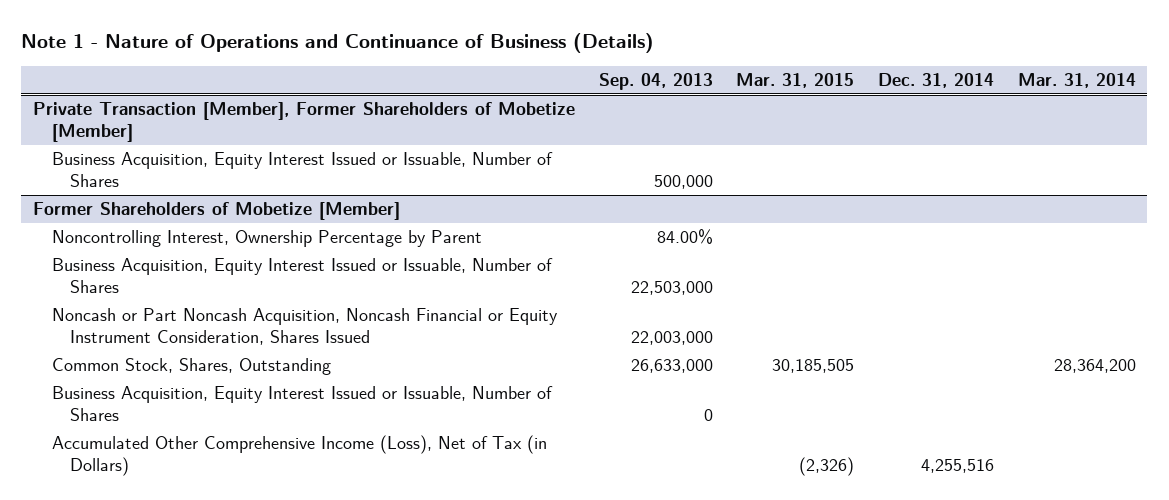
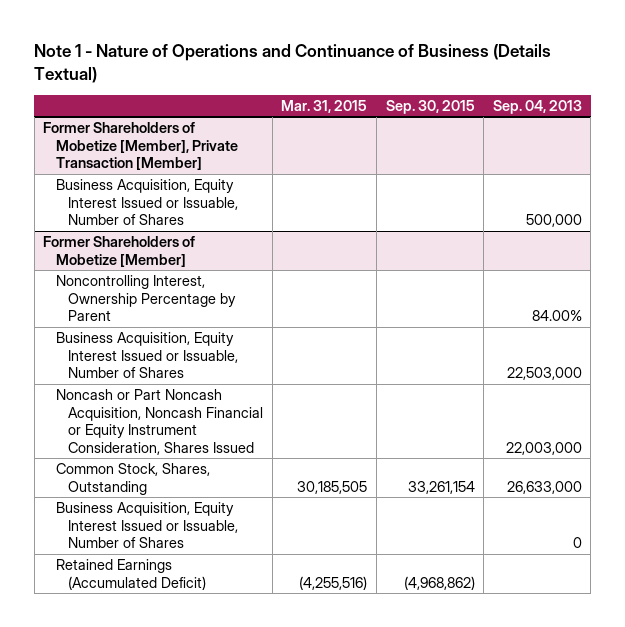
[21,33,655,54] Note 1 - Nature of Operations and Continuance of Business (Details) -> [34,44,552,83] Note 1 - Nature of Operations and Continuance of Business (Details Textual)
[877,72,994,88] Dec. 31, 2014 -> none
[1017,72,1136,88] Mar. 31, 2014 -> none
none -> [385,99,475,114] Sep. 30, 2015
[33,101,576,143] Private Transaction [Member], Former Shareholders of Mobetize [Member] -> [43,122,238,171] Former Shareholders of Mobetize [Member], Private Transaction [Member]
[51,434,547,477] Accumulated Other Comprehensive Income (Loss), Net of Tax (in Dollars) -> none
none -> [55,559,207,590] Retained Earnings (Accumulated Deficit)

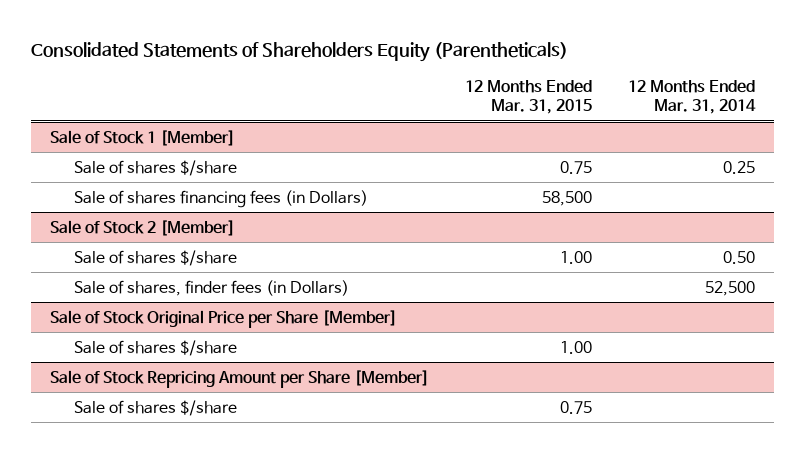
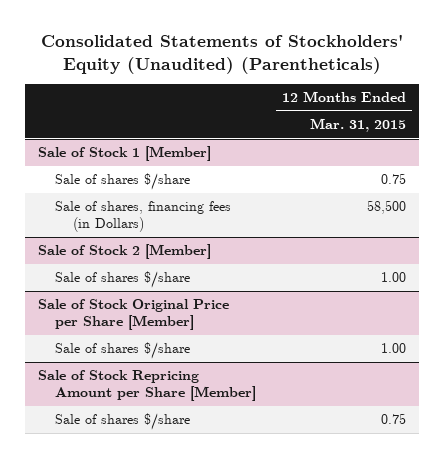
[31,41,569,62] Consolidated Statements of Shareholders Equity (Parentheticals) -> [41,34,404,74] Consolidated Statements of Stockholders' Equity (Unaudited) (Parentheticals)
[628,80,757,115] 12 Months Ended Mar. 31, 2014 -> none
[73,189,368,208] Sale of shares financing fees (in Dollars) -> [55,201,232,232] Sale of shares, financing fees (in Dollars)
[73,279,349,296] Sale of shares, finder fees (in Dollars) -> none

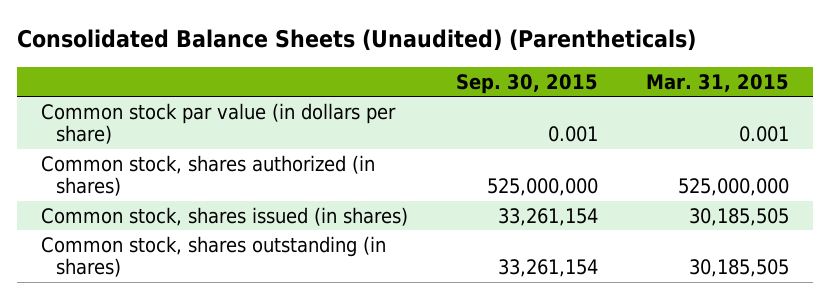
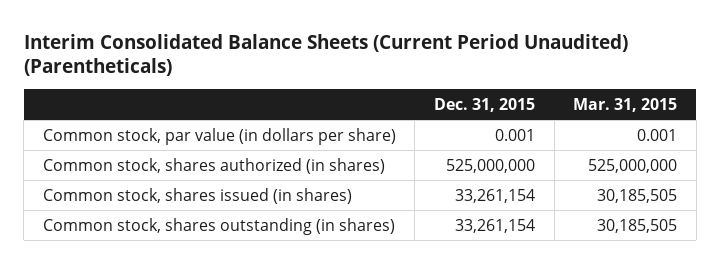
[17,29,697,52] Consolidated Balance Sheets (Unaudited) (Parentheticals) -> [23,33,628,77] Interim Consolidated Balance Sheets (Current Period Unaudited) (Parentheticals)
[456,73,599,94] Sep. 30, 2015 -> none
none -> [433,97,535,112] Dec. 31, 2015
[41,102,397,145] Common stock par value (in dollars per share) -> [42,127,396,145] Common stock, par value (in dollars per share)

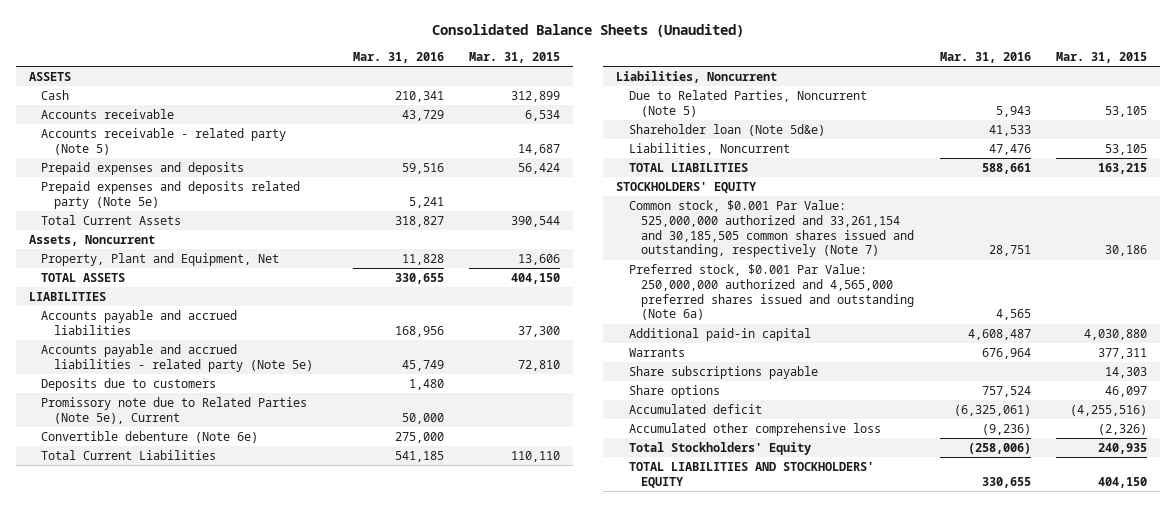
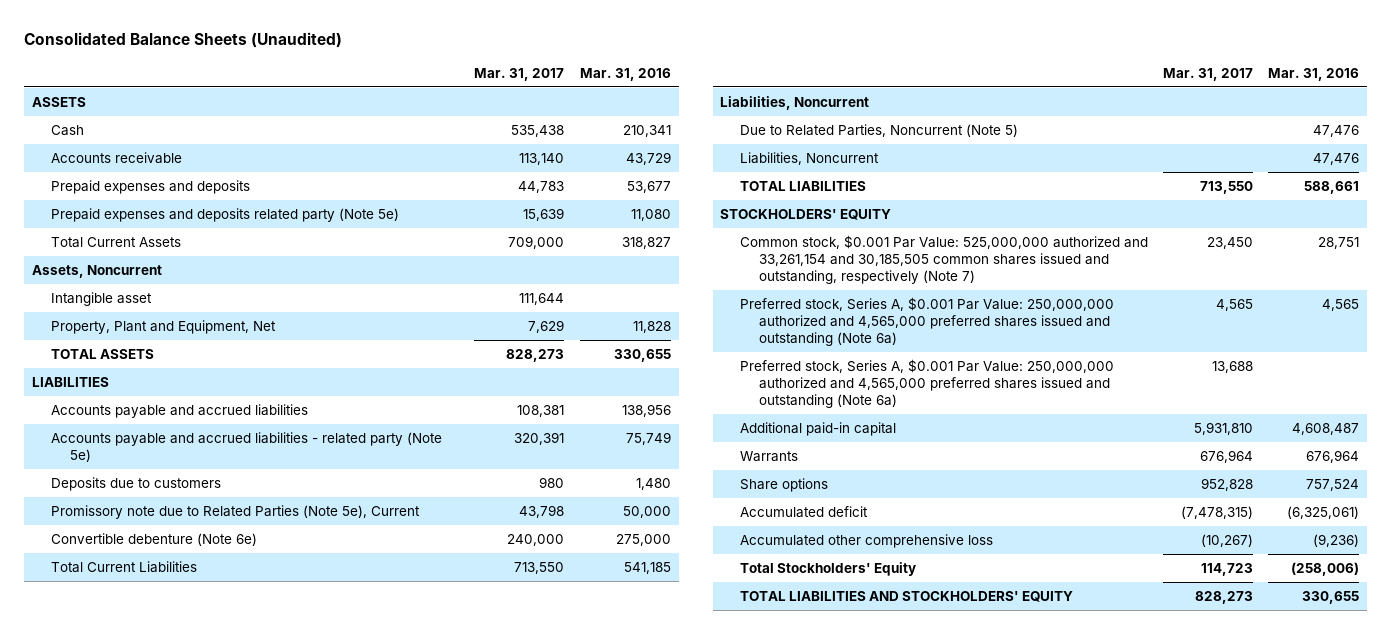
[468,52,560,64] Mar. 31, 2015 -> none
none -> [474,67,565,81] Mar. 31, 2017
[41,127,287,155] Accounts receivable - related party (Note 5) -> none
[401,162,444,174] 59,516 -> [626,180,671,193] 53,677
[408,196,444,208] 5,241 -> [630,208,671,221] 11,080
none -> [51,291,153,306] Intangible asset
[394,325,444,337] 168,956 -> [621,403,671,417] 138,956
[401,359,444,371] 45,749 -> [625,431,671,445] 75,749
[628,123,825,136] Shareholder loan (Note 5d&e) -> none
[995,105,1031,117] 5,943 -> [1313,124,1360,137] 47,476
[628,263,915,321] Preferred stock, $0.001 Par Value: 250,000,000 authorized and 4,565,000 preferred shares issued and outstanding (Note 6a) -> [739,296,1114,347] Preferred stock, Series A, $0.001 Par Value: 250,000,000 authorized and 4,565,000 preferred shares issued and outstanding (Note 6a)
none -> [739,358,1114,409] Preferred stock, Series A, $0.001 Par Value: 250,000,000 authorized and 4,565,000 preferred shares issued and outstanding (Note 6a)
[628,365,818,379] Share subscriptions payable -> none

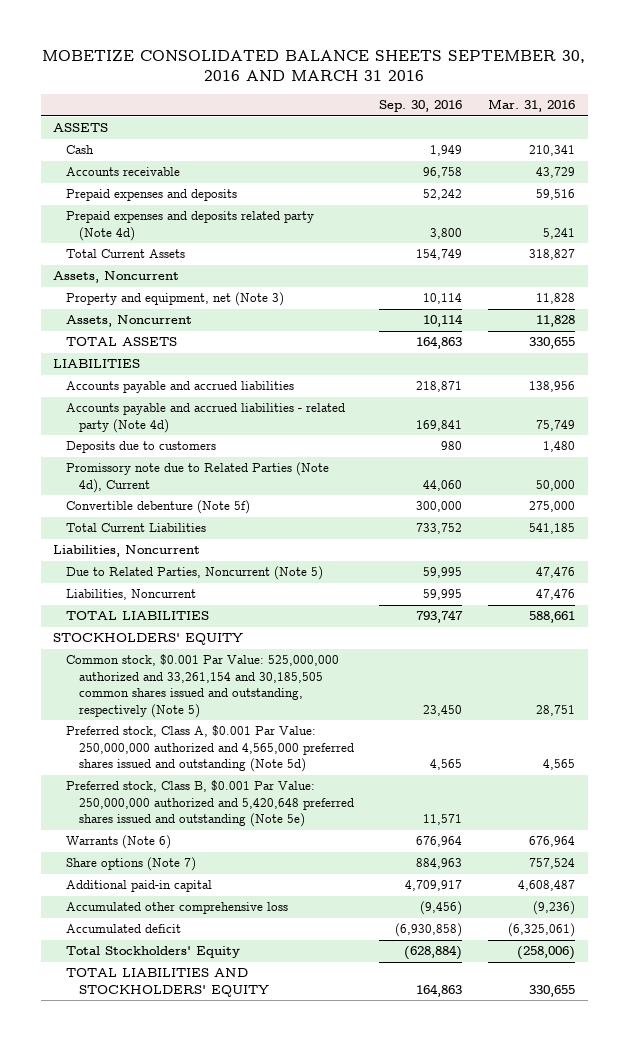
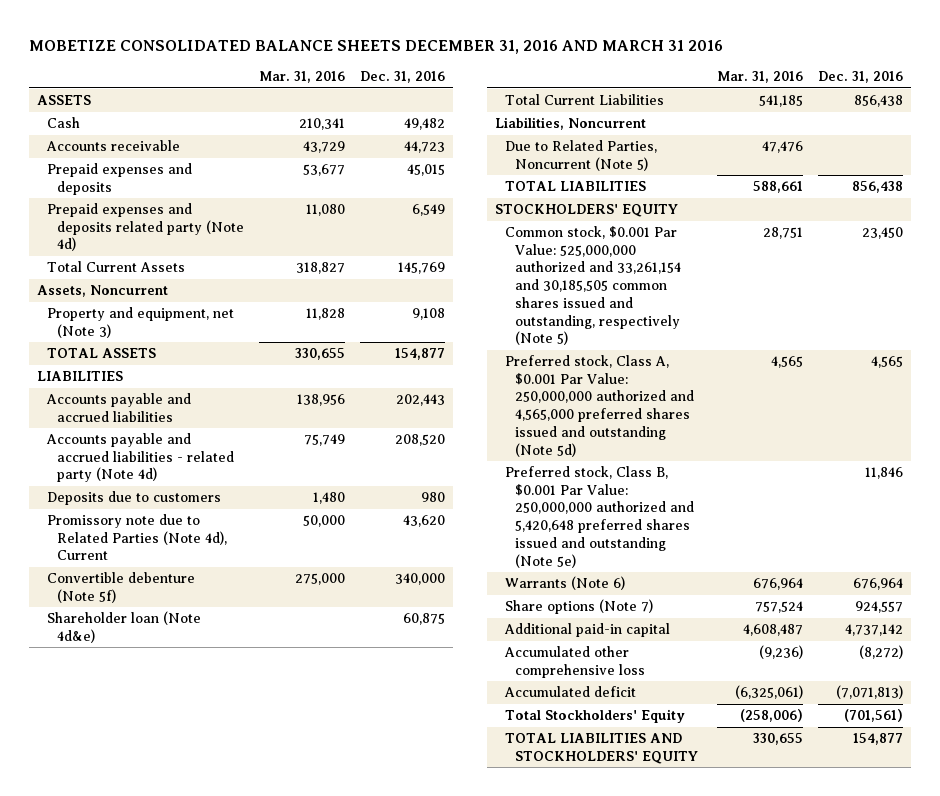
[42,49,586,82] MOBETIZE CONSOLIDATED BALANCE SHEETS SEPTEMBER 30, 2016 AND MARCH 31 2016 -> [29,40,724,55] MOBETIZE CONSOLIDATED BALANCE SHEETS DECEMBER 31, 2016 AND MARCH 31 2016
[379,100,463,113] Sep. 30, 2016 -> none
none -> [360,71,446,84] Dec. 31, 2016
[536,189,576,201] 59,516 -> [303,164,346,177] 53,677
[543,227,576,239] 5,241 -> [306,204,346,217] 11,080
[66,315,193,328] Assets, Noncurrent -> none
none -> [47,611,202,643] Shareholder loan (Note 4d&e)
[66,589,197,601] Liabilities, Noncurrent -> none

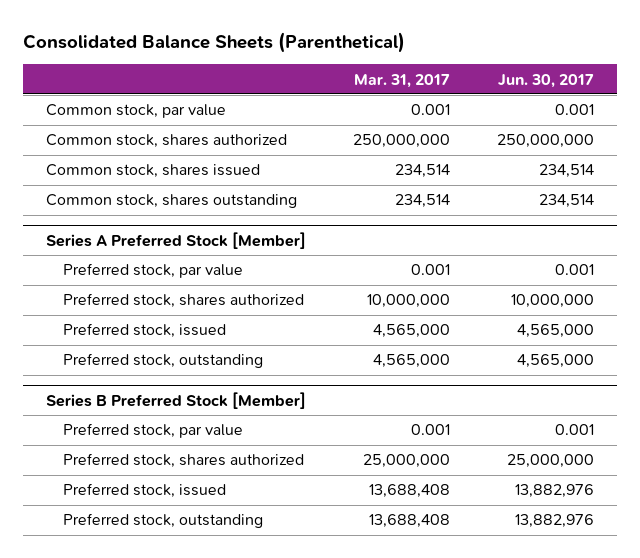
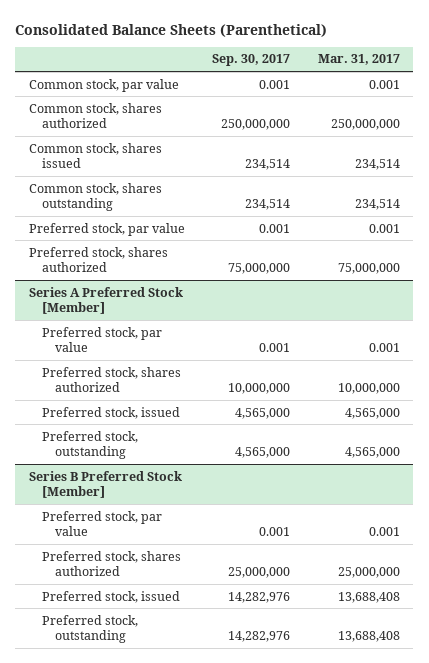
[497,73,594,88] Jun. 30, 2017 -> none
none -> [212,54,291,67] Sep. 30, 2017
none -> [29,222,186,236] Preferred stock, par value
none -> [29,246,169,273] Preferred stock, shares authorized

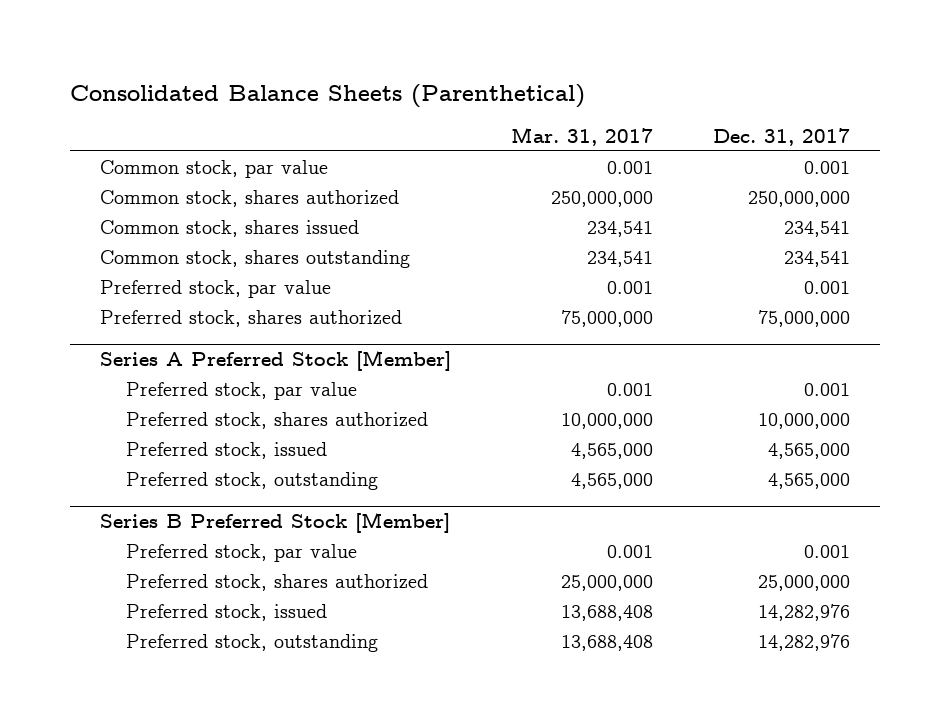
[212,54,291,67] Sep. 30, 2017 -> none
none -> [712,128,850,147] Dec. 31, 2017
[354,159,400,171] 234,514 -> [586,220,653,237] 234,541
[354,199,400,211] 234,514 -> [586,250,653,267] 234,541

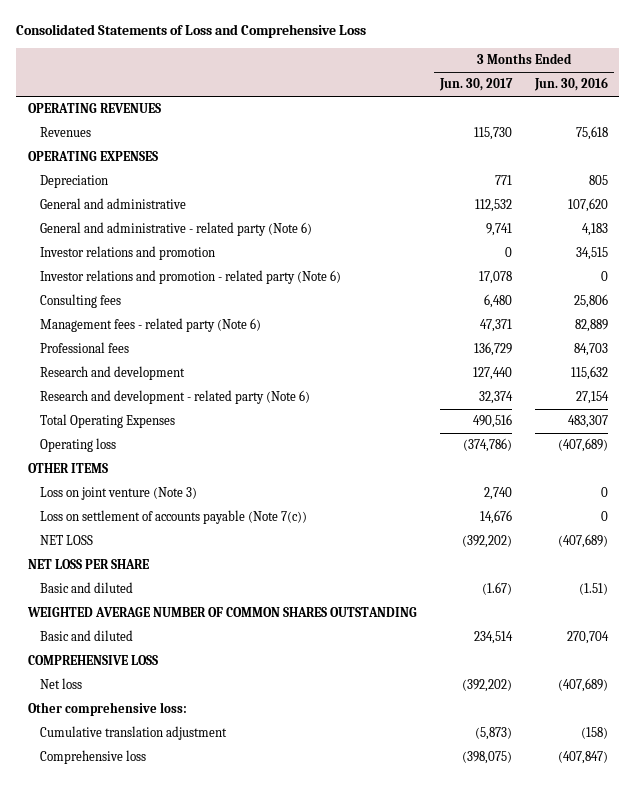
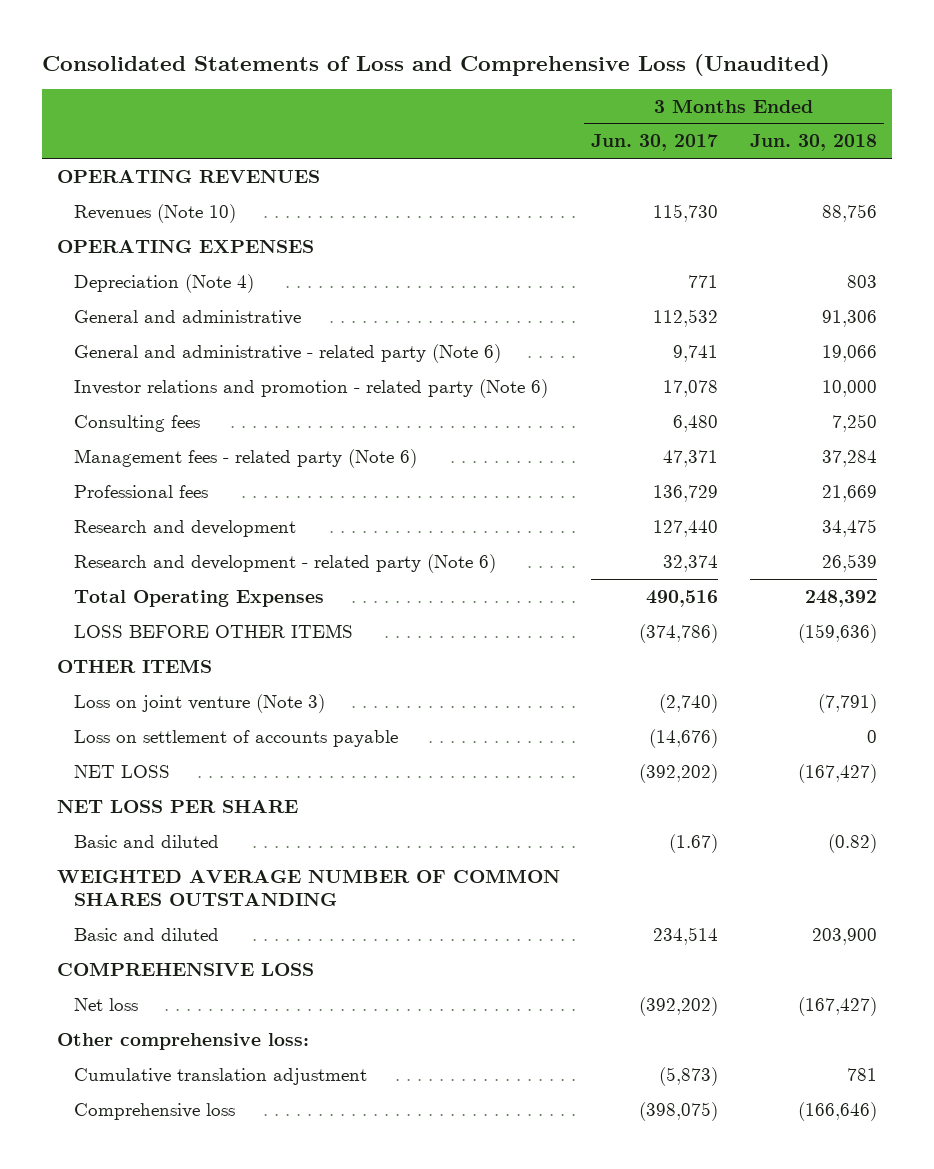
[16,24,367,39] Consolidated Statements of Loss and Comprehensive Loss -> [41,53,830,76] Consolidated Statements of Loss and Comprehensive Loss (Unaudited)
[533,77,608,92] Jun. 30, 2016 -> none
none -> [749,134,877,152] Jun. 30, 2018
[40,127,92,138] Revenues -> [74,203,237,223] Revenues (Note 10)
[40,175,109,189] Depreciation -> [74,273,255,293] Depreciation (Note 4)
[40,246,216,261] Investor relations and promotion -> none
[40,438,117,453] Operating loss -> [74,623,354,638] LOSS BEFORE OTHER ITEMS
[483,487,512,501] 2,740 -> [659,693,719,713] (2,740)
[40,510,308,525] Loss on settlement of accounts payable (Note 7(c)) -> [74,729,399,747] Loss on settlement of accounts payable
[479,510,512,525] 14,676 -> [649,728,719,748] (14,676)

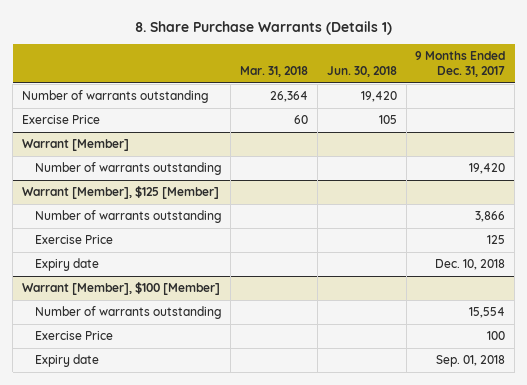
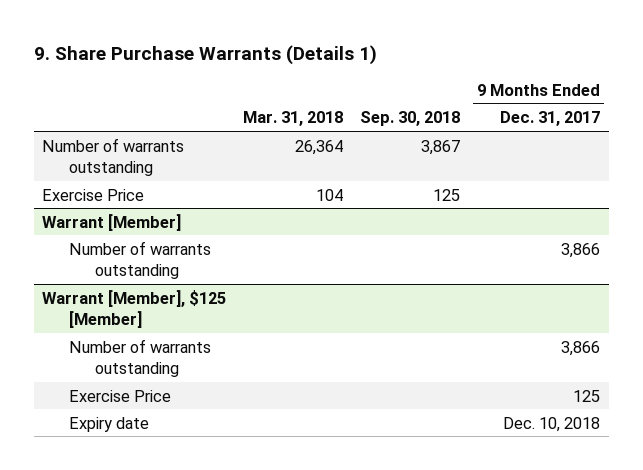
[134,20,392,35] 8. Share Purchase Warrants (Details 1) -> [33,44,377,65] 9. Share Purchase Warrants (Details 1)
[326,66,397,78] Jun. 30, 2018 -> none
none -> [360,111,461,127] Sep. 30, 2018
[294,115,309,125] 60 -> [316,188,344,201] 104
[469,163,506,175] 19,420 -> [561,242,601,258] 3,866
[21,282,220,296] Warrant [Member], $100 [Member] -> none
[34,306,222,320] Number of warrants outstanding -> none
[34,331,113,341] Exercise Price -> none
[34,354,99,368] Expiry date -> none

